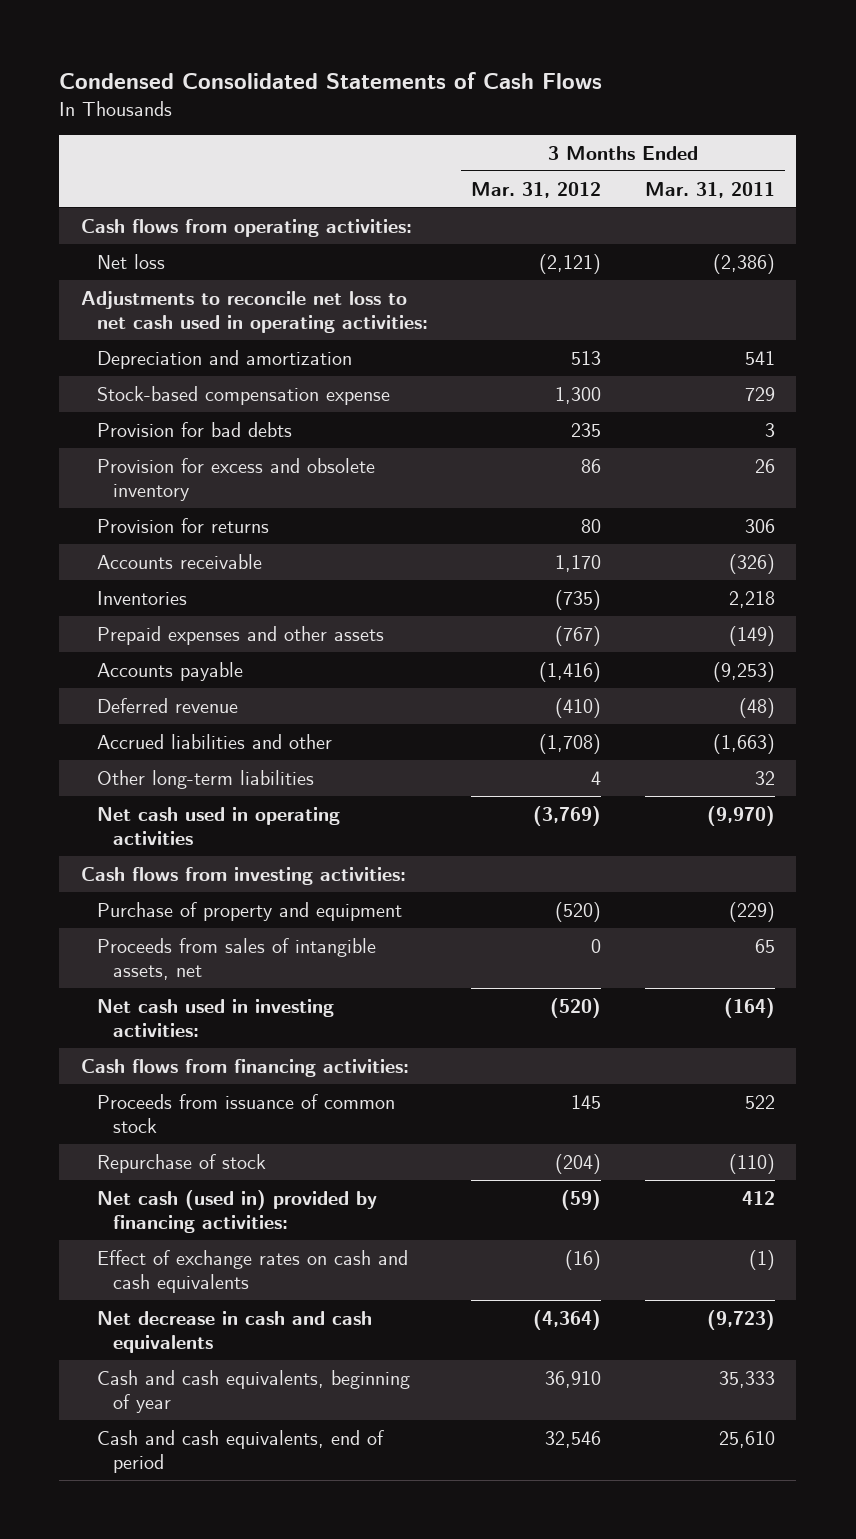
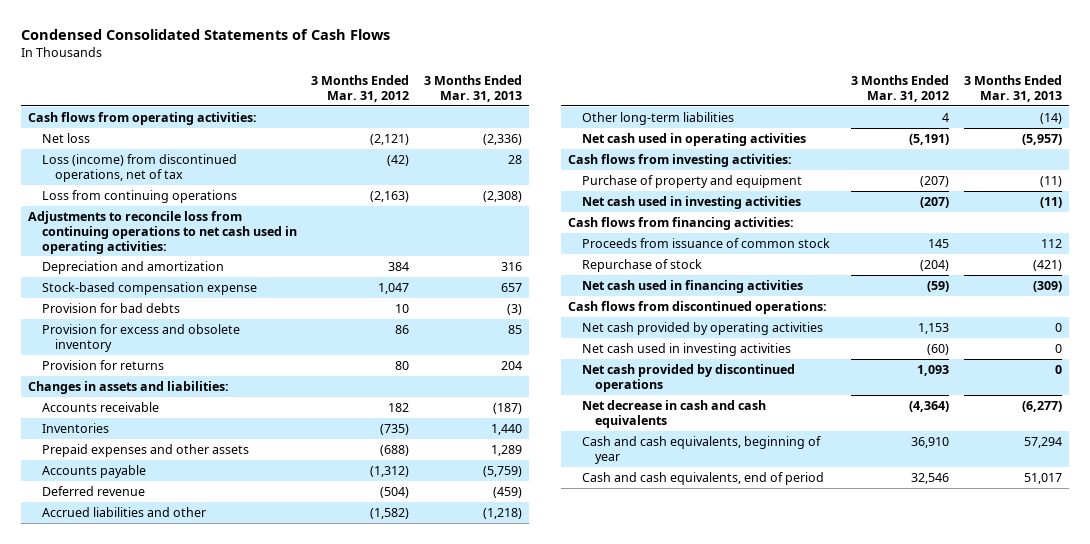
[644,181,775,198] Mar. 31, 2011 -> none
none -> [423,74,522,102] 3 Months Ended Mar. 31, 2013
none -> [41,153,237,182] Loss (income) from discontinued operations, net of tax
none -> [41,189,237,203] Loss from continuing operations
[80,290,429,333] Adjustments to reconcile net loss to net cash used in operating activities: -> [28,210,297,254] Adjustments to reconcile loss from continuing operations to net cash used in operating activities:
[571,350,602,365] 513 -> [388,261,410,271] 384
[555,386,602,404] 1,300 -> [378,282,410,294] 1,047
[571,422,602,437] 235 -> [395,303,410,313] 10
none -> [28,380,230,394] Changes in assets and liabilities:
[555,554,602,572] 1,170 -> [388,402,410,412] 182
[555,625,602,646] (767) -> [380,444,410,456] (688)
[539,661,602,682] (1,416) -> [370,465,410,477] (1,312)
[555,697,602,718] (410) -> [380,486,410,498] (504)
[539,733,602,754] (1,708) -> [370,507,410,519] (1,582)
[533,805,602,826] (3,769) -> [909,133,950,145] (5,191)
[97,937,377,980] Proceeds from sales of intangible assets, net -> none
[555,901,602,922] (520) -> [920,175,950,187] (207)
[97,998,335,1037] Net cash used in investing activities: -> [581,195,801,209] Net cash used in investing activities
[550,997,602,1018] (520) -> [920,196,950,208] (207)
[97,1249,409,1293] Effect of exchange rates on cash and cash equivalents -> none
[97,1189,378,1233] Net cash (used in) provided by financing activities: -> [581,279,803,293] Net cash used in financing activities
none -> [568,300,828,314] Cash flows from discontinued operations:
none -> [581,321,823,335] Net cash provided by operating activities
none -> [581,342,791,356] Net cash used in investing activities
none -> [581,363,795,392] Net cash provided by discontinued operations

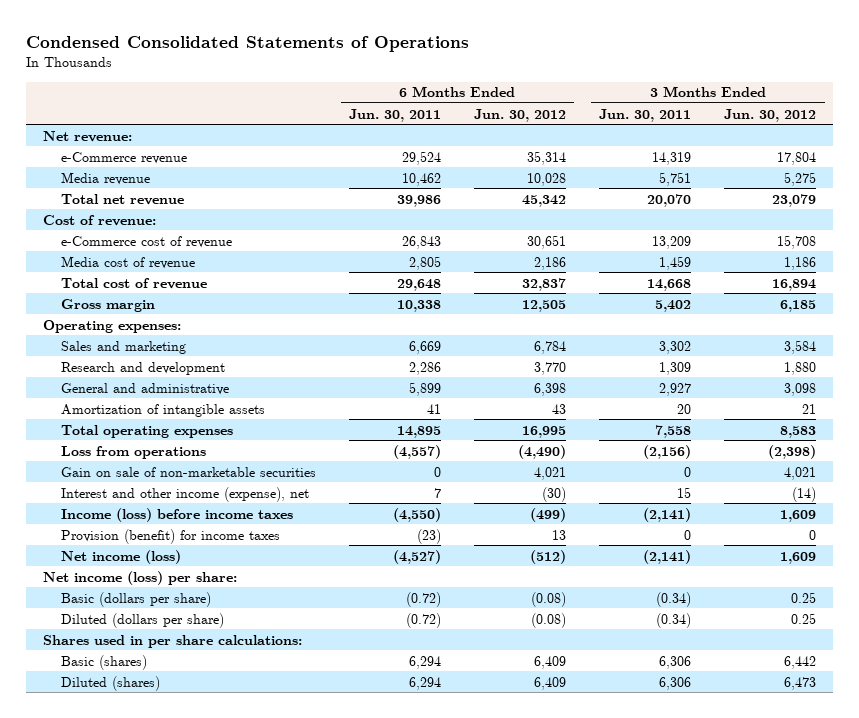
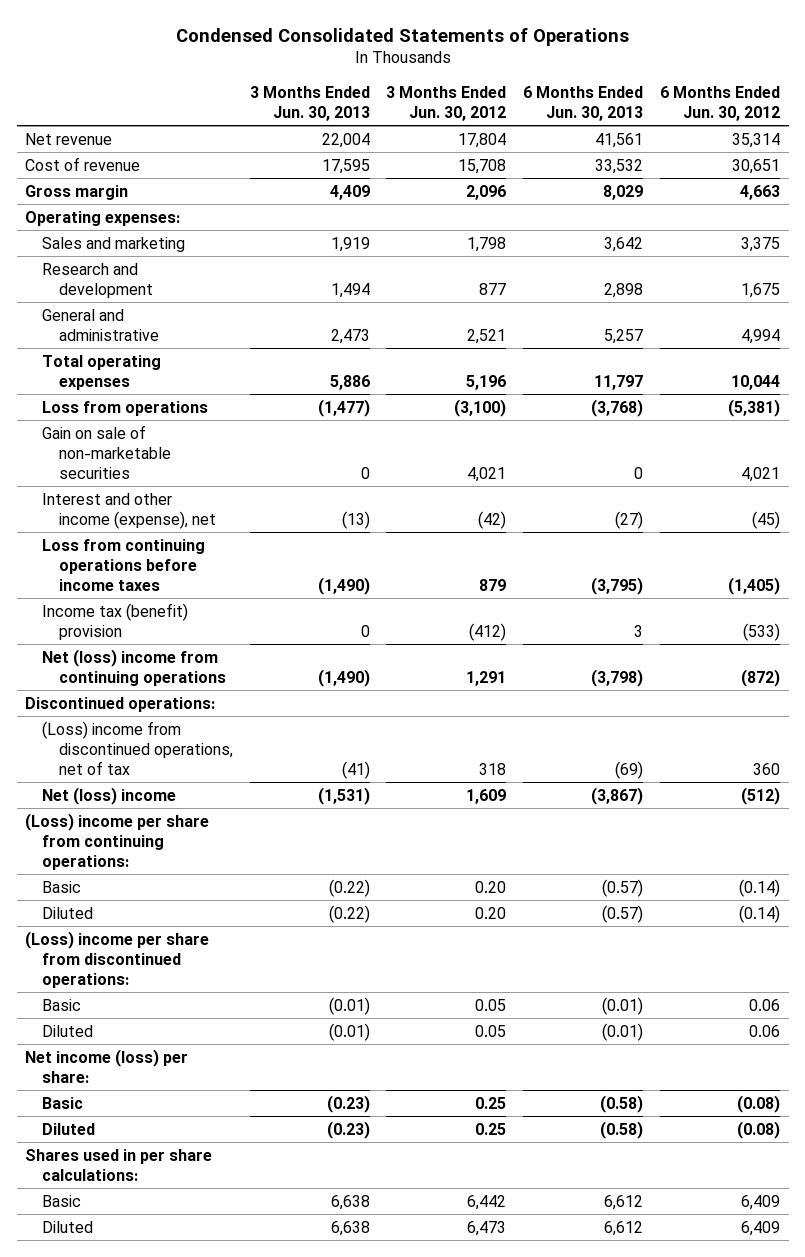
[348,108,441,122] Jun. 30, 2011 -> none
[599,108,692,122] Jun. 30, 2011 -> none
none -> [249,85,370,121] 3 Months Ended Jun. 30, 2013
none -> [523,85,644,121] 6 Months Ended Jun. 30, 2013
[42,130,132,142] Net revenue: -> none
[60,171,150,185] Media revenue -> none
[60,193,184,205] Total net revenue -> none
[42,214,156,226] Cost of revenue: -> none
[60,255,195,269] Media cost of revenue -> none
[60,277,207,289] Total cost of revenue -> none
[60,151,187,164] e-Commerce revenue -> [25,132,113,145] Net revenue
[60,235,232,248] e-Commerce cost of revenue -> [25,156,141,171] Cost of revenue
[521,299,566,312] 12,505 -> [740,184,781,200] 4,663
[780,299,817,312] 6,185 -> [466,184,507,200] 2,096
[60,403,265,417] Amortization of intangible assets -> none
[533,340,566,354] 6,784 -> [741,236,781,252] 3,375
[784,339,817,354] 3,584 -> [467,236,507,252] 1,798
[533,361,566,375] 3,770 -> [741,282,781,298] 1,675
[784,361,817,375] 1,880 -> [479,282,507,295] 877
[533,382,566,396] 6,398 -> [741,328,781,344] 4,994
[784,382,817,396] 3,098 -> [467,328,507,344] 2,521
[521,425,566,438] 16,995 -> [731,374,781,390] 10,044
[780,425,817,438] 8,583 -> [466,374,507,390] 5,196
[517,444,566,459] (4,490) -> [728,398,781,417] (5,381)
[768,444,817,459] (2,398) -> [454,398,507,417] (3,100)
[541,486,566,502] (30) -> [752,510,781,529] (45)
[792,486,817,502] (14) -> [478,510,507,529] (42)
[60,507,293,522] Income (loss) before income taxes -> [42,538,206,592] Loss from continuing operations before income taxes
[529,507,566,522] (499) -> [728,577,781,596] (1,405)
[780,509,817,522] 1,609 -> [479,579,507,592] 879
[60,528,280,544] Provision (benefit) for income taxes -> [42,602,189,640] Income tax (benefit) provision
[551,529,566,540] 13 -> [743,622,781,641] (533)
[809,529,817,540] 0 -> [469,622,507,641] (412)
none -> [42,648,226,686] Net (loss) income from continuing operations
none -> [25,696,216,712] Discontinued operations:
none -> [42,720,233,776] (Loss) income from discontinued operations, net of tax
[60,549,181,564] Net income (loss) -> [42,786,177,805] Net (loss) income
none -> [25,812,210,871] (Loss) income per share from continuing operations:
none -> [42,880,82,893] Basic
none -> [42,906,94,919] Diluted
none -> [25,930,210,989] (Loss) income per share from discontinued operations:
none -> [42,998,82,1011] Basic
none -> [42,1024,94,1037] Diluted
[60,591,211,607] Basic (dollars per share) -> [42,1096,84,1109] Basic
[60,612,224,628] Diluted (dollars per share) -> [42,1122,96,1135] Diluted
[60,654,147,670] Basic (shares) -> [42,1194,82,1207] Basic
[60,675,160,691] Diluted (shares) -> [42,1220,94,1233] Diluted

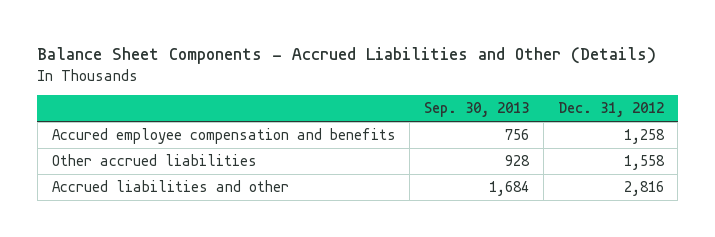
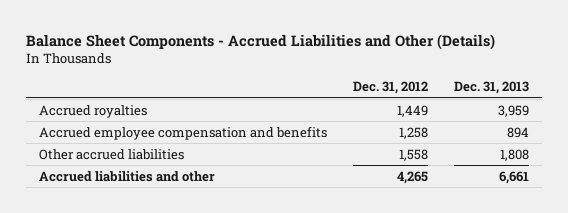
[424,102,530,118] Sep. 30, 2013 -> none
none -> [454,81,530,95] Dec. 31, 2013
none -> [38,104,147,118] Accrued royalties
[51,127,396,144] Accured employee compensation and benefits -> [38,125,327,140] Accrued employee compensation and benefits
[623,180,664,196] 2,816 -> [397,170,429,184] 4,265

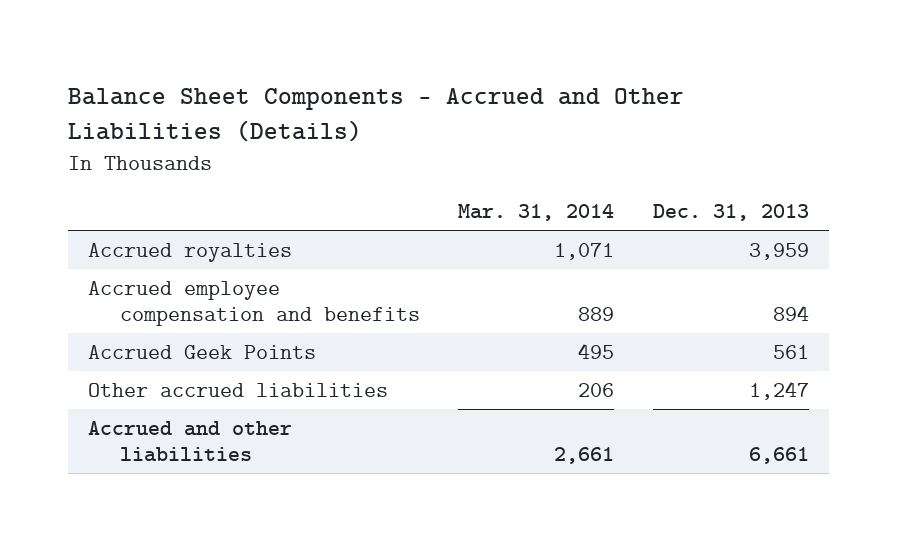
[25,33,495,50] Balance Sheet Components - Accrued Liabilities and Other (Details) -> [68,87,685,143] Balance Sheet Components - Accrued and Other Liabilities (Details)
[353,81,429,95] Dec. 31, 2012 -> none
none -> [458,204,615,222] Mar. 31, 2014
none -> [87,344,316,359] Accrued Geek Points
[500,148,530,161] 1,808 -> [749,380,810,400] 1,247
[38,170,215,182] Accrued liabilities and other -> [87,420,292,463] Accrued and other liabilities

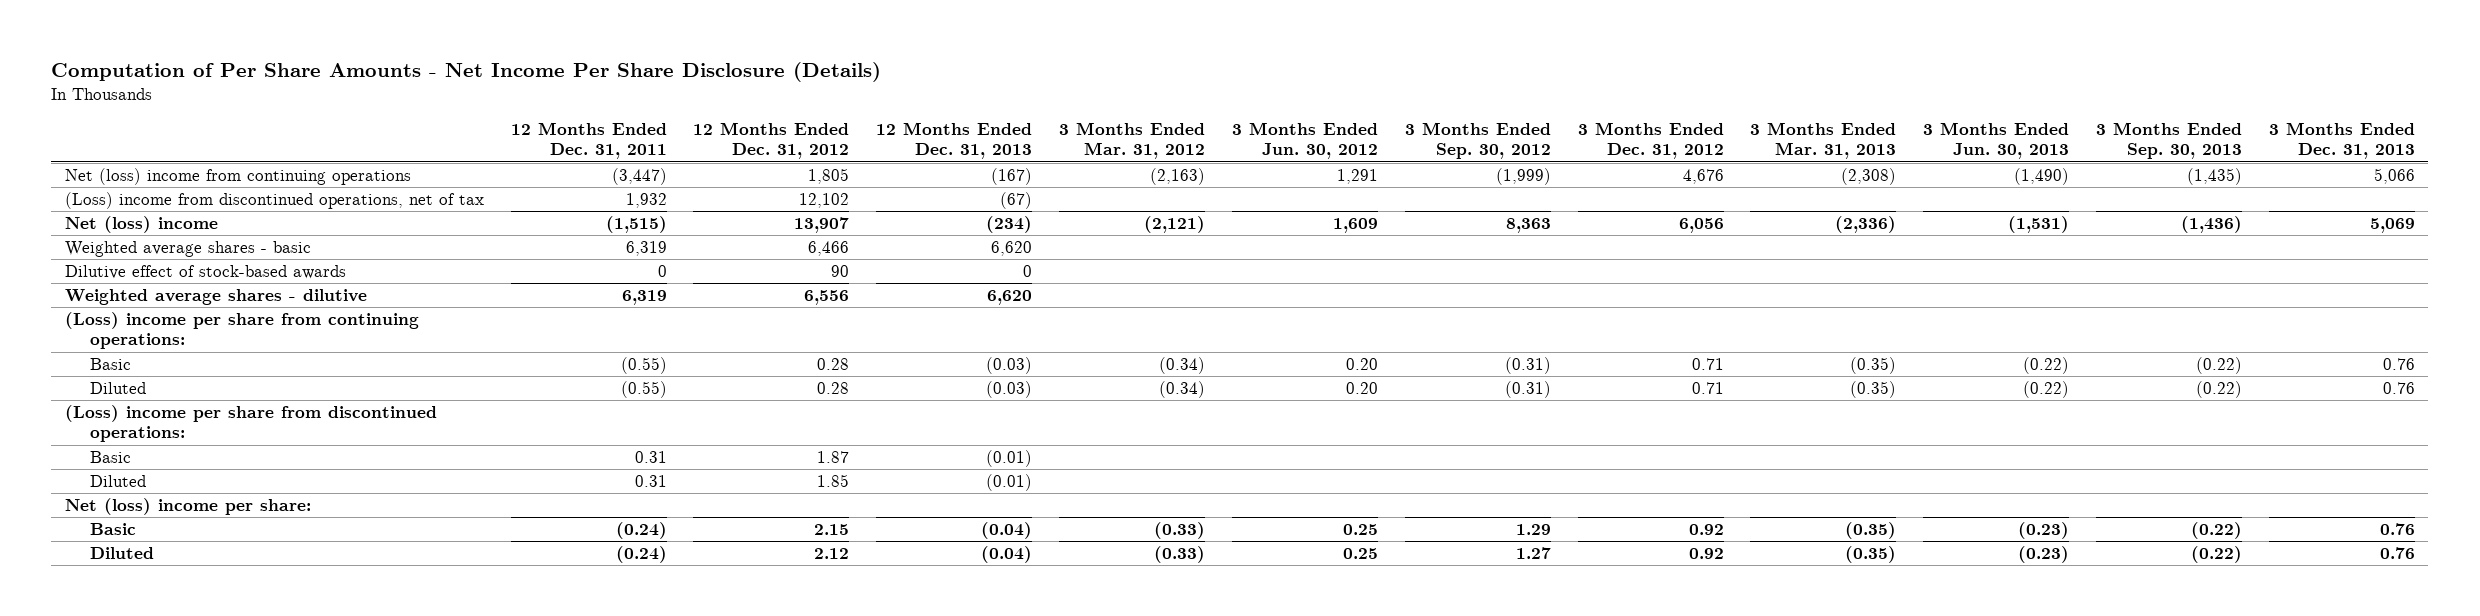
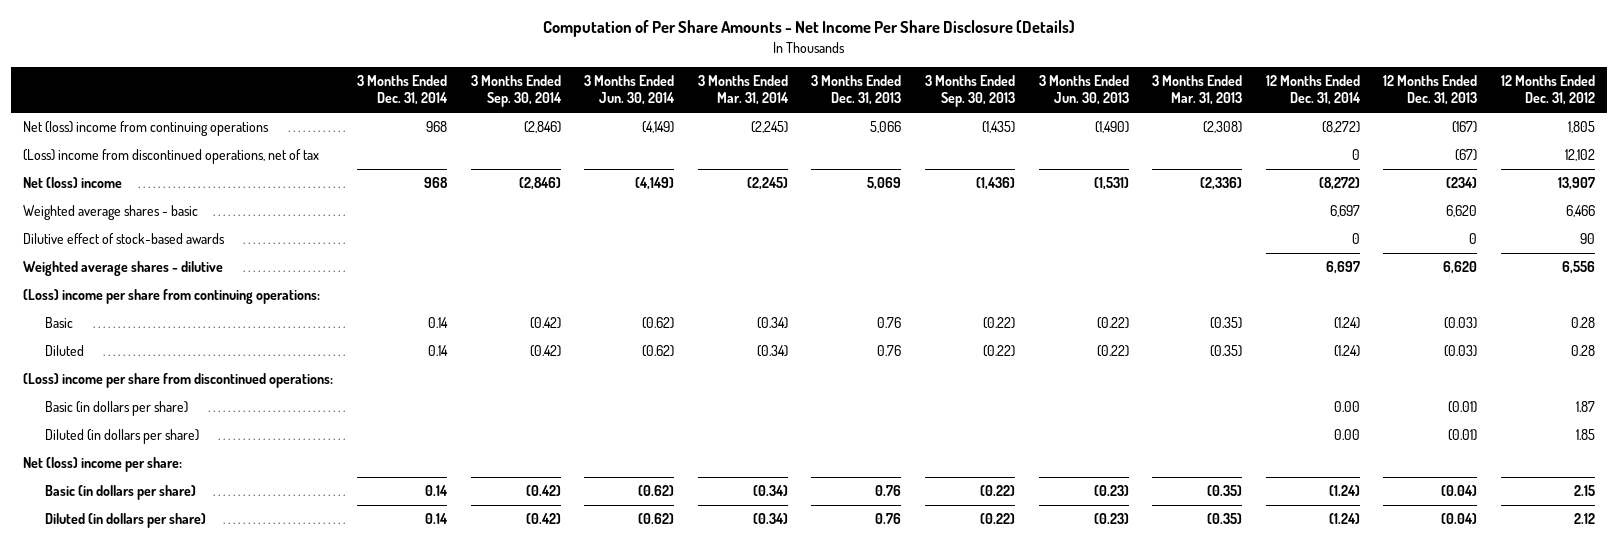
[510,121,667,160] 12 Months Ended Dec. 31, 2011 -> none
[1059,121,1206,160] 3 Months Ended Mar. 31, 2012 -> none
[1231,121,1378,160] 3 Months Ended Jun. 30, 2012 -> none
[1404,121,1551,160] 3 Months Ended Sep. 30, 2012 -> none
[1577,121,1724,160] 3 Months Ended Dec. 31, 2012 -> none
none -> [356,74,448,106] 3 Months Ended Dec. 31, 2014
none -> [470,74,562,108] 3 Months Ended Sep. 30, 2014
none -> [584,74,676,106] 3 Months Ended Jun. 30, 2014
none -> [697,74,789,106] 3 Months Ended Mar. 31, 2014
none -> [1265,74,1361,106] 12 Months Ended Dec. 31, 2014
[89,451,131,464] Basic -> [45,401,189,417] Basic (in dollars per share)
[89,475,146,488] Diluted -> [45,429,200,445] Diluted (in dollars per share)
[89,523,136,536] Basic -> [45,485,197,501] Basic (in dollars per share)
[89,547,154,560] Diluted -> [45,513,207,529] Diluted (in dollars per share)

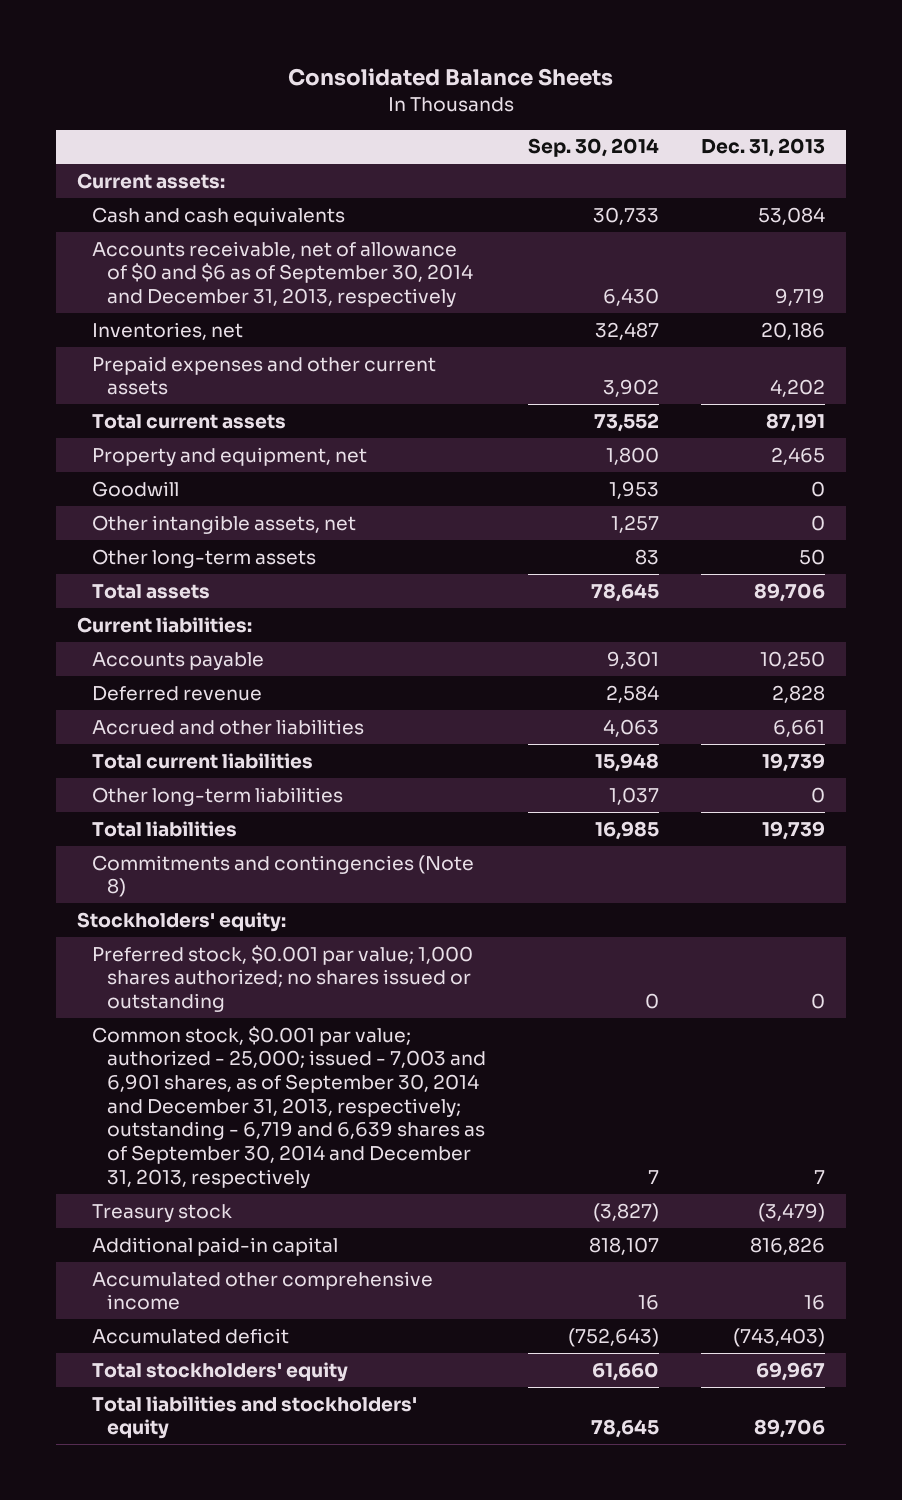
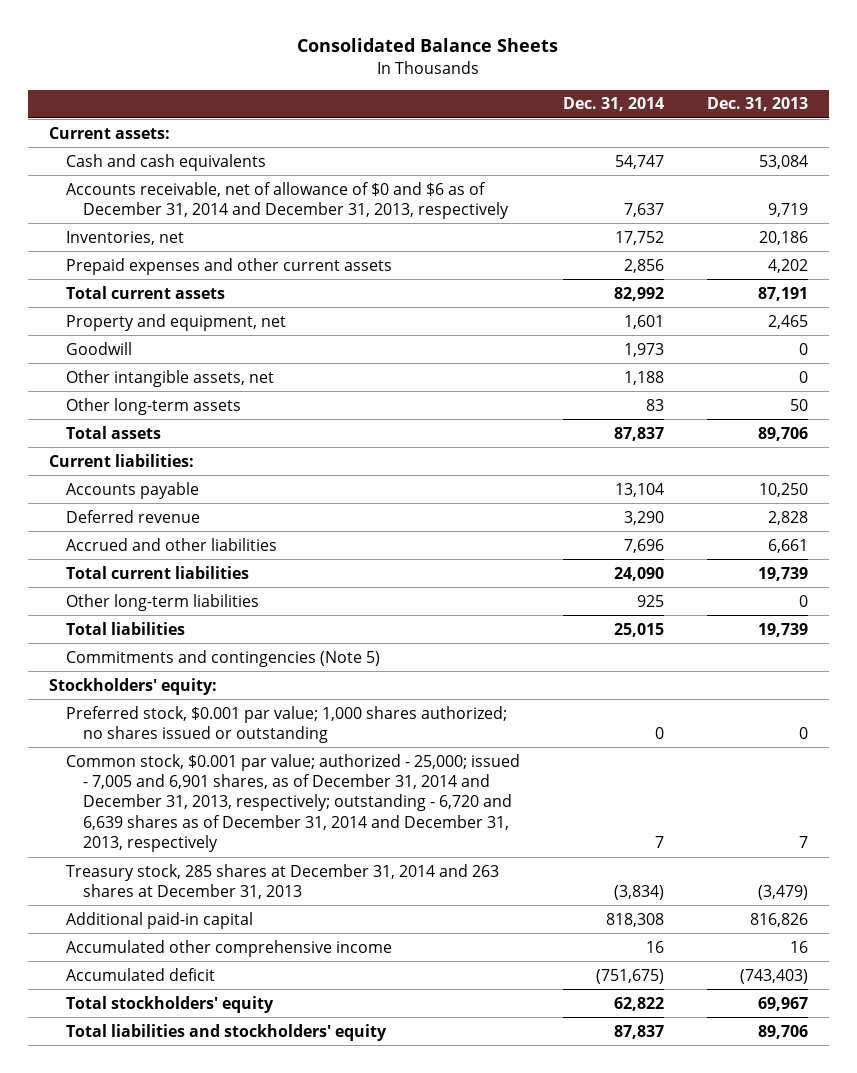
[527,138,659,158] Sep. 30, 2014 -> none
none -> [562,97,664,112] Dec. 31, 2014
[91,240,473,308] Accounts receivable, net of allowance of $0 and $6 as of September 30, 2014 and December 31, 2013, respectively -> [66,181,509,220] Accounts receivable, net of allowance of $0 and $6 as of December 31, 2014 and December 31, 2013, respectively
[91,854,474,898] Commitments and contingencies (Note 8) -> [66,649,381,667] Commitments and contingencies (Note 5)
[91,1025,486,1188] Common stock, $0.001 par value; authorized - 25,000; issued - 7,003 and 6,901 shares, as of September 30, 2014 and December 31, 2013, respectively; outstanding - 6,719 and 6,639 shares as of September 30, 2014 and December 31, 2013, respectively -> [66,753,521,853] Common stock, $0.001 par value; authorized - 25,000; issued - 7,005 and 6,901 shares, as of December 31, 2014 and December 31, 2013, respectively; outstanding - 6,720 and 6,639 shares as of December 31, 2014 and December 31, 2013, respectively
[91,1203,232,1222] Treasury stock -> [66,863,500,900] Treasury stock, 285 shares at December 31, 2014 and 263 shares at December 31, 2013

